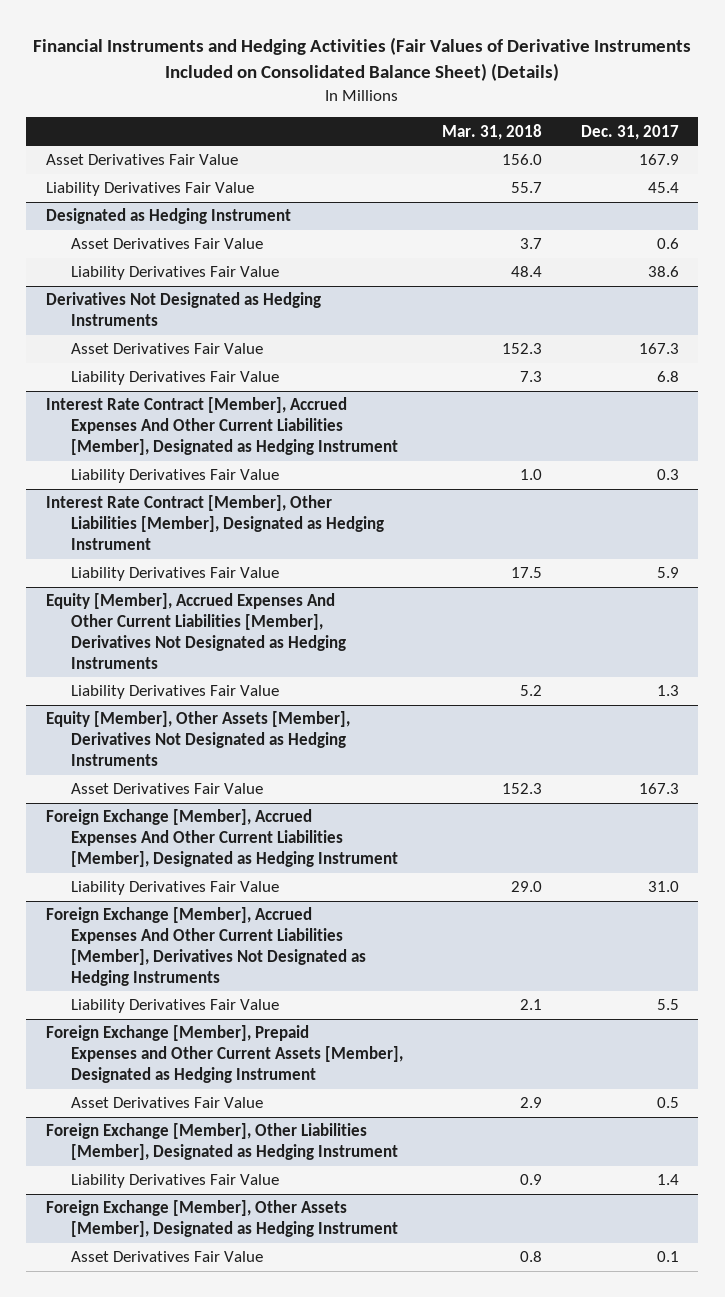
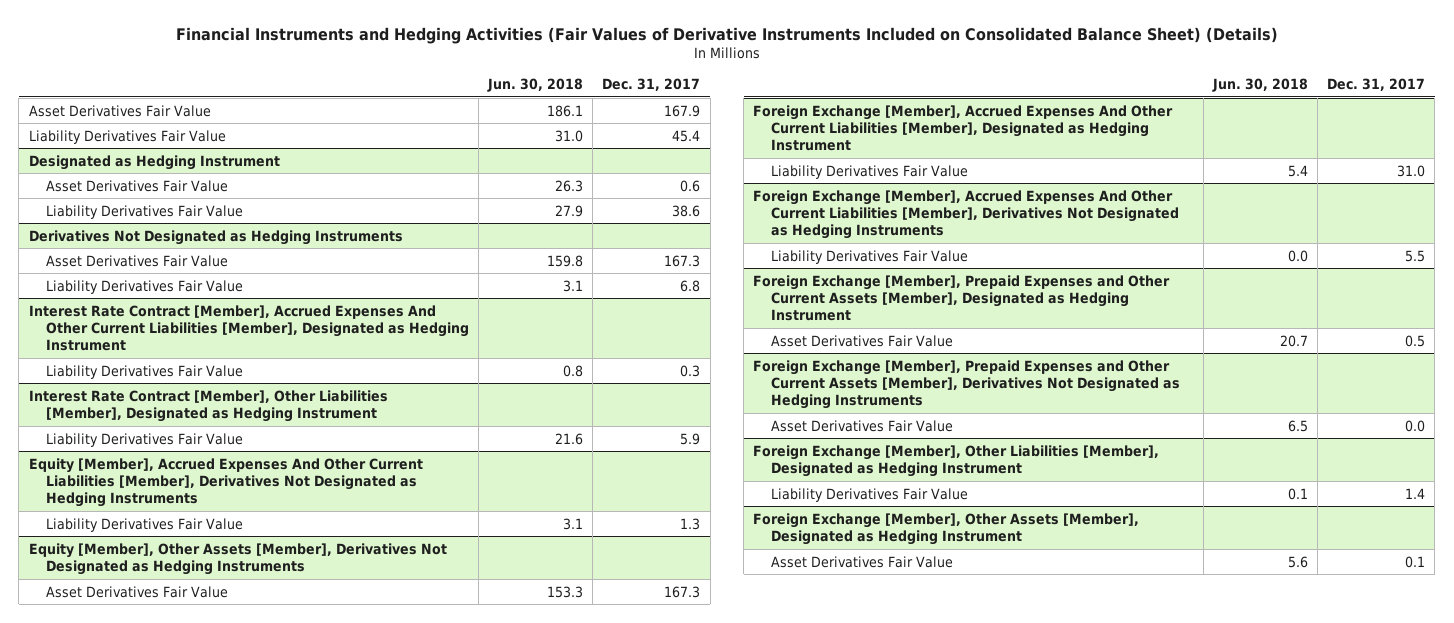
[441,123,542,140] Mar. 31, 2018 -> none
none -> [487,78,584,93] Jun. 30, 2018
none -> [753,359,1180,410] Foreign Exchange [Member], Prepaid Expenses and Other Current Assets [Member], Derivatives Not Designated as Hedging Instruments
none -> [770,419,953,432] Asset Derivatives Fair Value

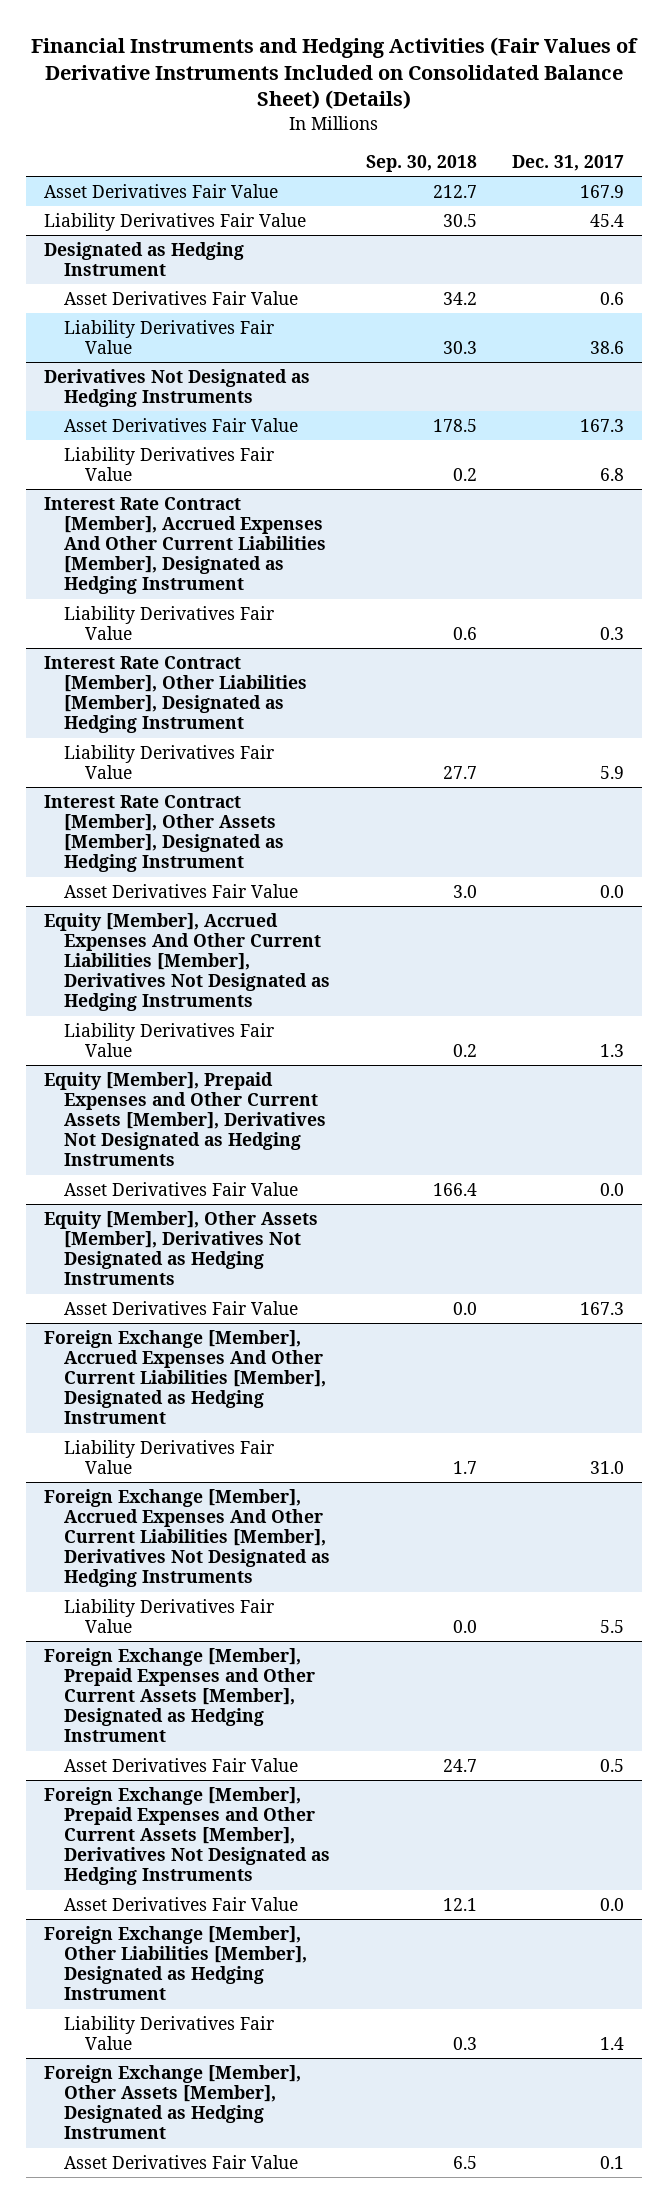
[487,78,584,93] Jun. 30, 2018 -> none
none -> [365,154,477,172] Sep. 30, 2018
none -> [43,794,285,873] Interest Rate Contract [Member], Other Assets [Member], Designated as Hedging Instrument
none -> [64,883,299,898] Asset Derivatives Fair Value
none -> [43,1071,327,1167] Equity [Member], Prepaid Expenses and Other Current Assets [Member], Derivatives Not Designated as Hedging Instruments
none -> [64,1181,299,1196] Asset Derivatives Fair Value

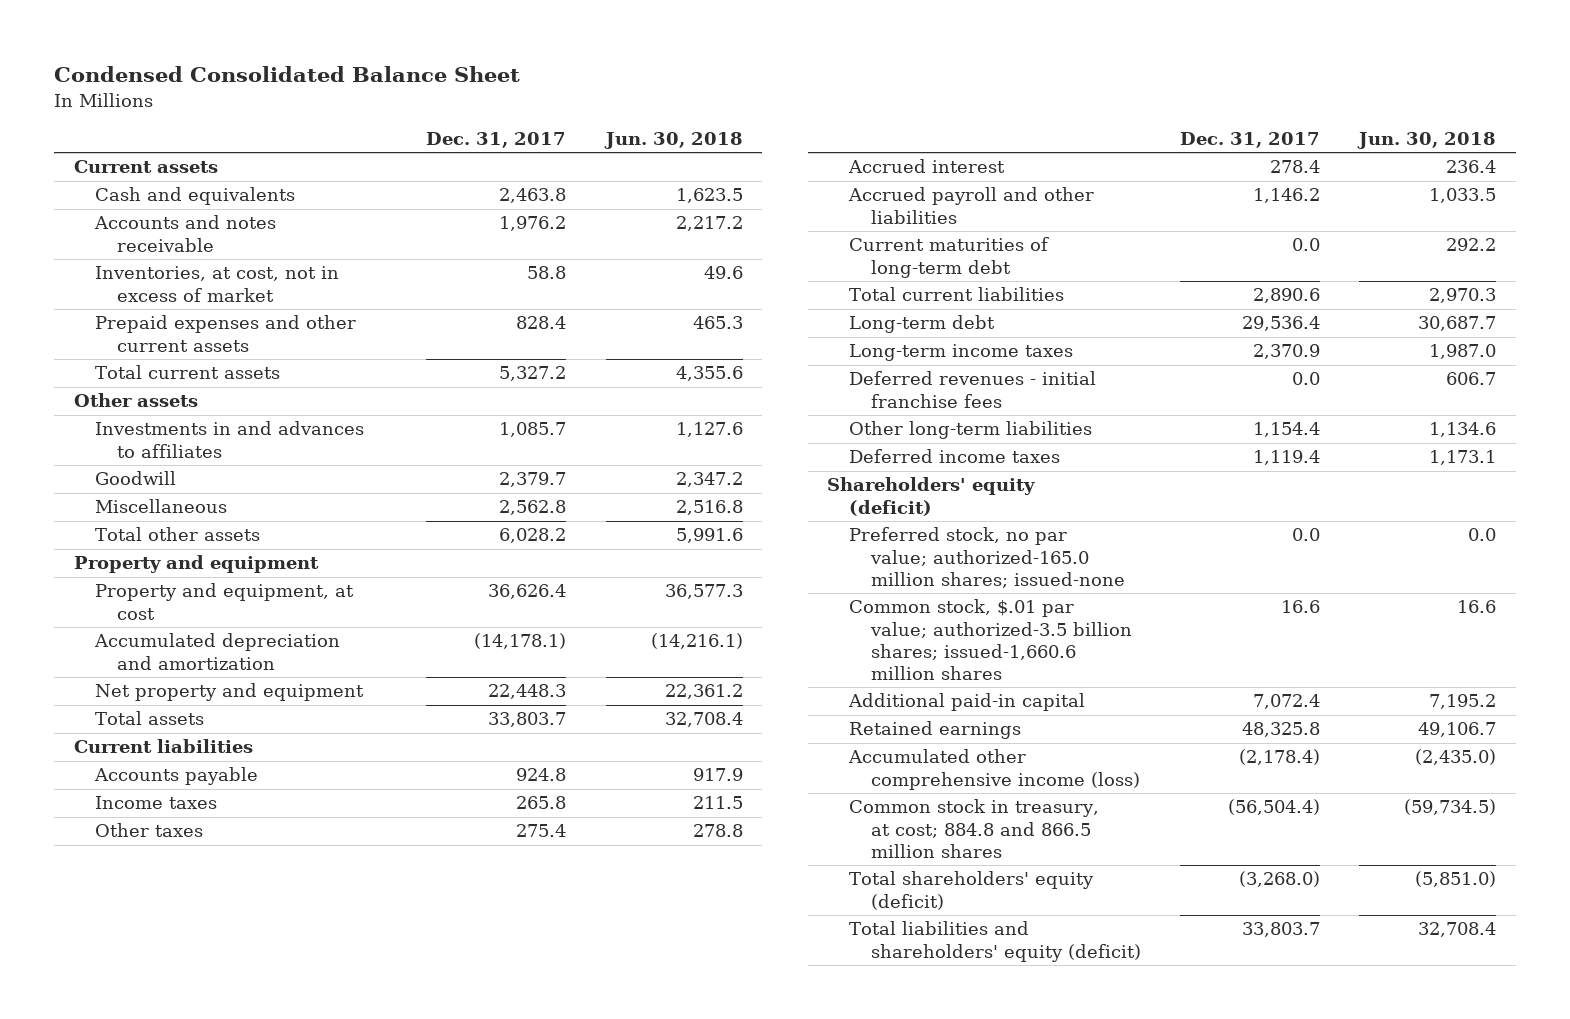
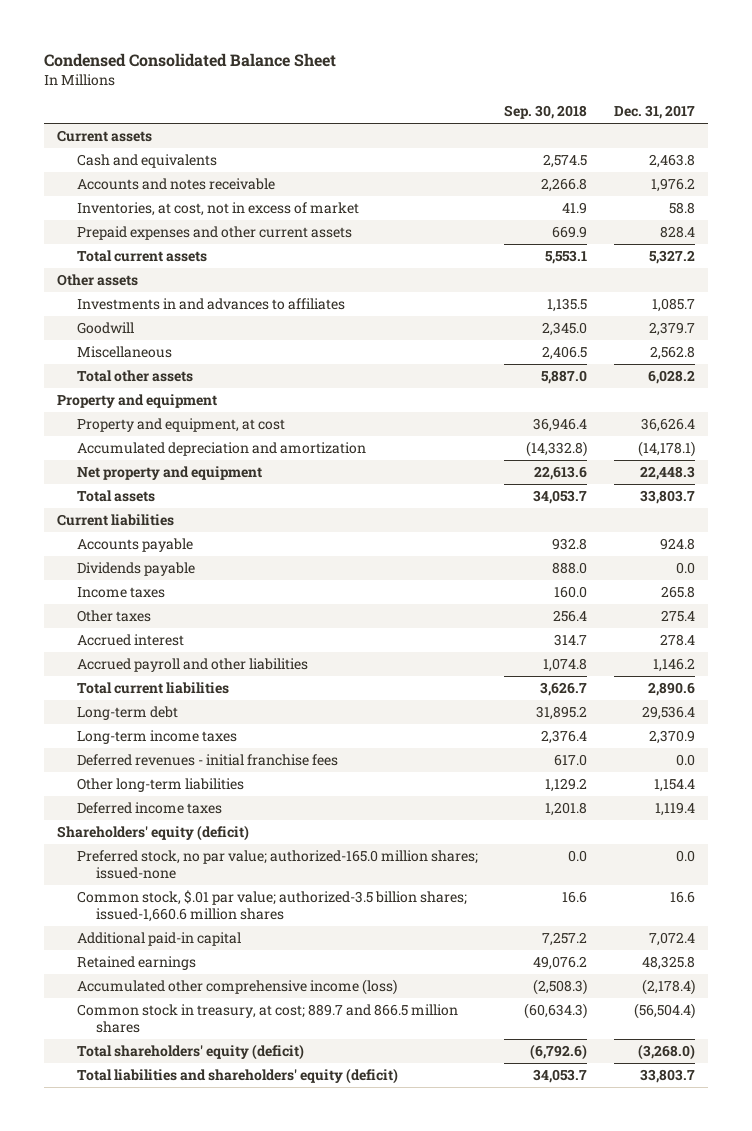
[603,132,743,150] Jun. 30, 2018 -> none
none -> [504,105,588,120] Sep. 30, 2018
none -> [76,562,195,577] Dividends payable
[849,237,1050,278] Current maturities of long-term debt -> none
[849,799,1100,858] Common stock in treasury, at cost; 884.8 and 866.5 million shares -> [76,1004,458,1033] Common stock in treasury, at cost; 889.7 and 866.5 million shares

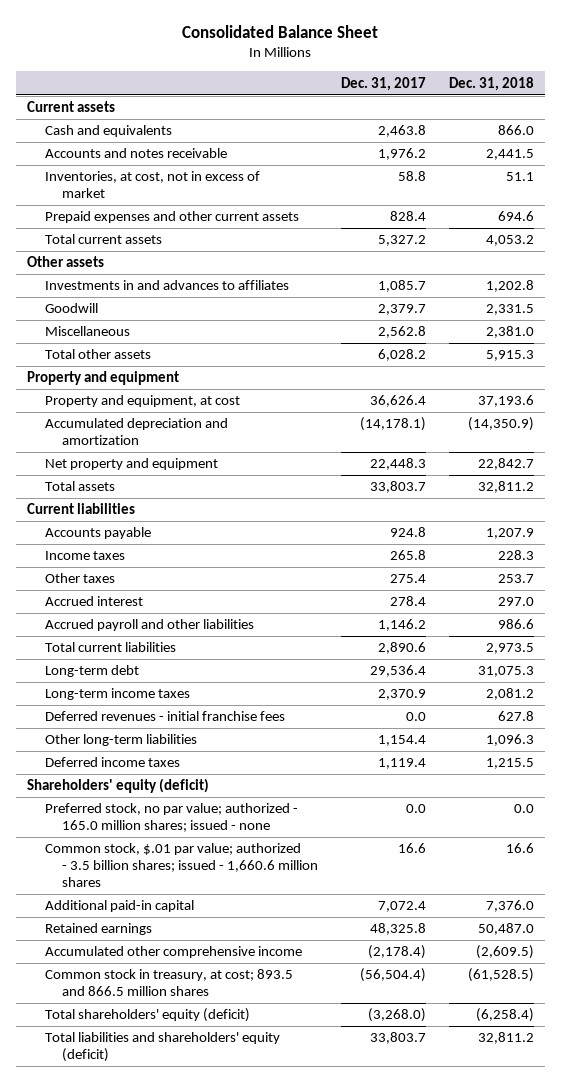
[43,52,336,67] Condensed Consolidated Balance Sheet -> [182,24,379,38] Consolidated Balance Sheet
[504,105,588,120] Sep. 30, 2018 -> none
none -> [448,76,534,91] Dec. 31, 2018
[76,562,195,577] Dividends payable -> none
[76,850,478,879] Preferred stock, no par value; authorized-165.0 million shares; issued-none -> [44,803,298,833] Preferred stock, no par value; authorized - 165.0 million shares; issued - none
[76,890,467,922] Common stock, $.01 par value; authorized-3.5 billion shares; issued-1,660.6 million shares -> [44,843,318,888] Common stock, $.01 par value; authorized - 3.5 billion shares; issued - 1,660.6 million shares
[76,979,397,996] Accumulated other comprehensive income (loss) -> [44,946,302,959] Accumulated other comprehensive income
[76,1004,458,1033] Common stock in treasury, at cost; 889.7 and 866.5 million shares -> [44,969,293,997] Common stock in treasury, at cost; 893.5 and 866.5 million shares

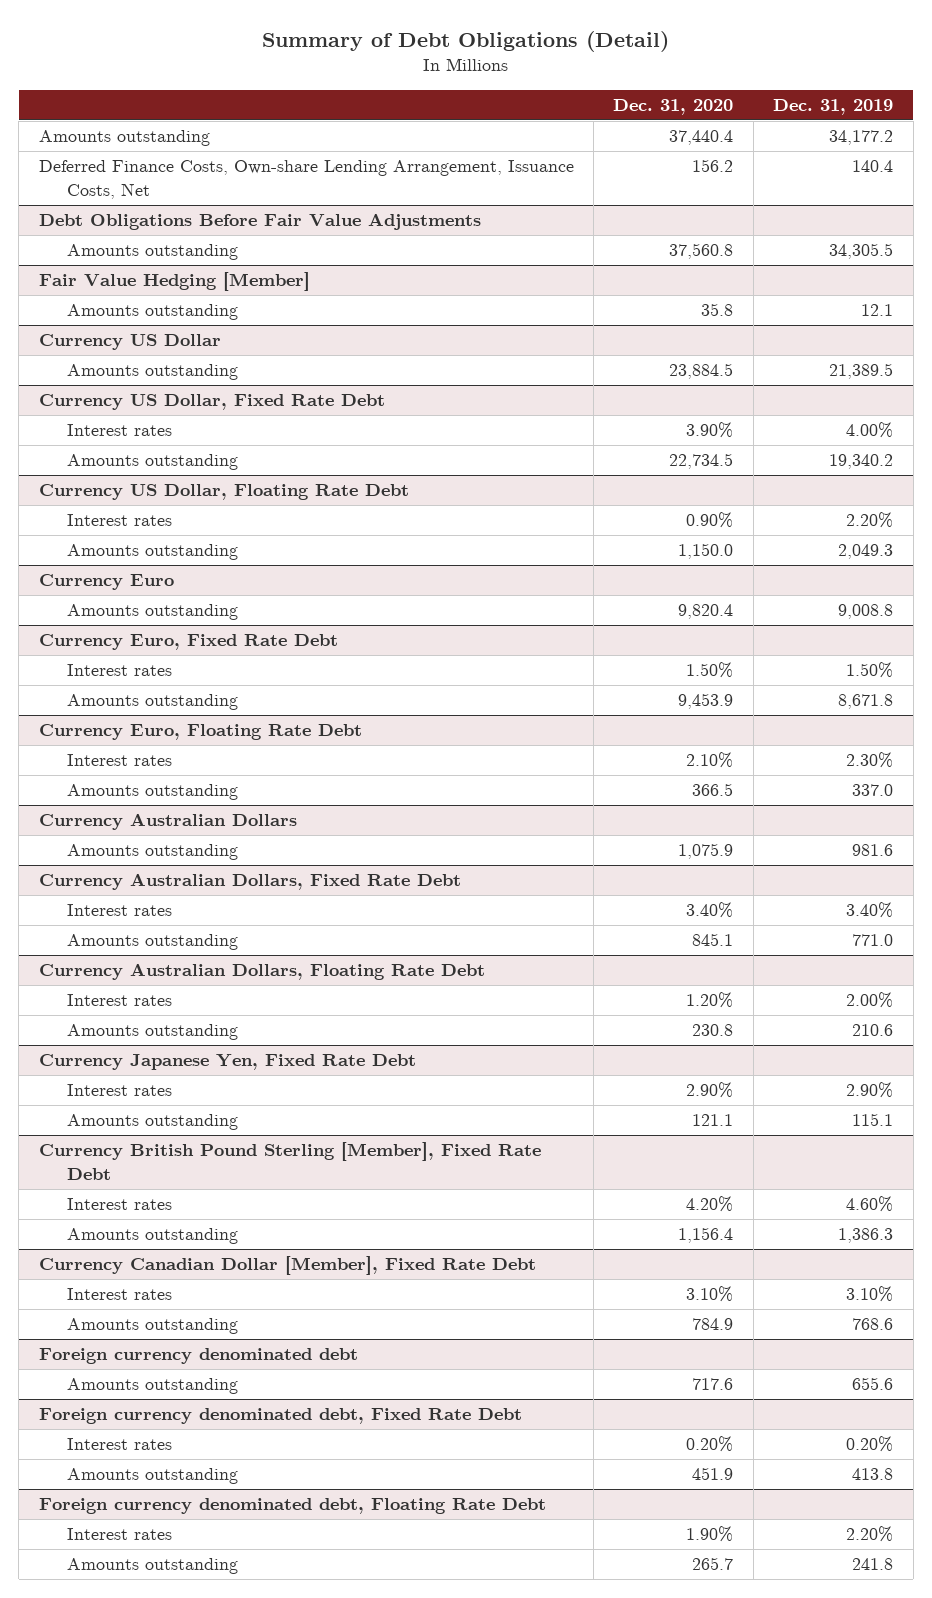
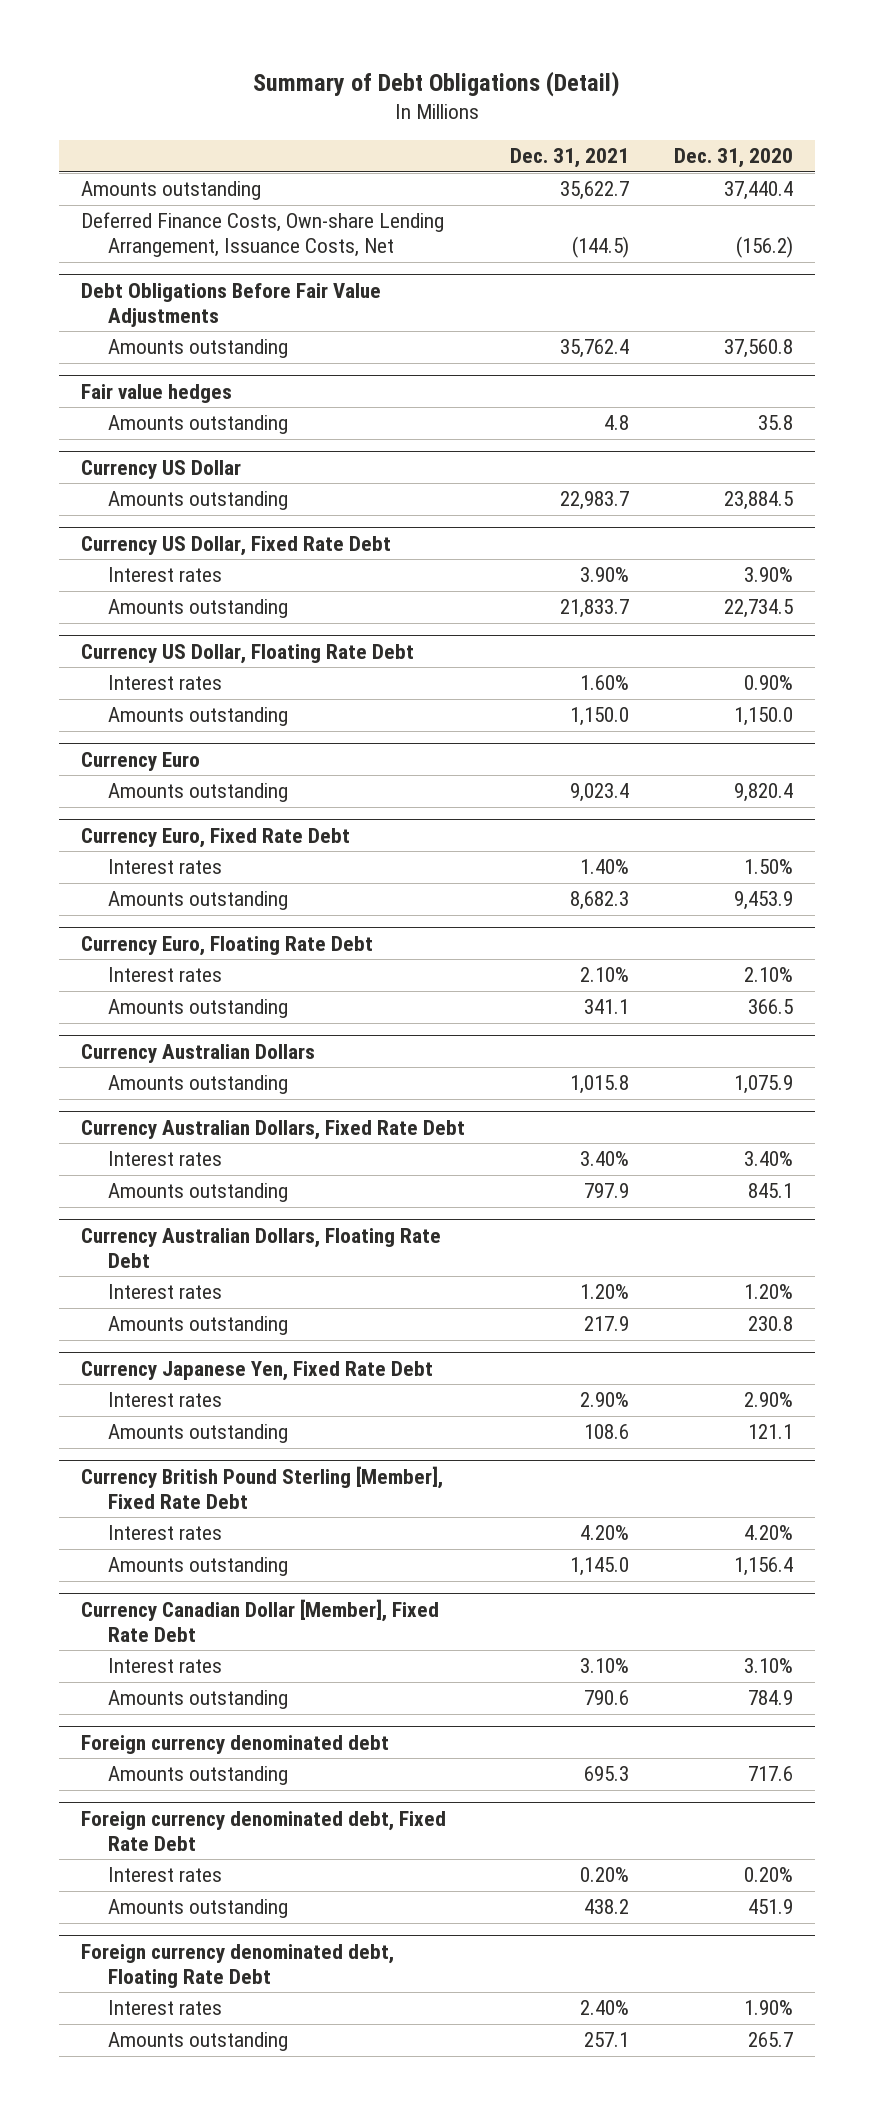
[773,98,894,115] Dec. 31, 2019 -> none
none -> [509,148,629,169] Dec. 31, 2021
[692,159,734,173] 156.2 -> [735,236,793,259] (156.2)
[38,272,310,292] Fair Value Hedging [Member] -> [81,383,233,403] Fair value hedges

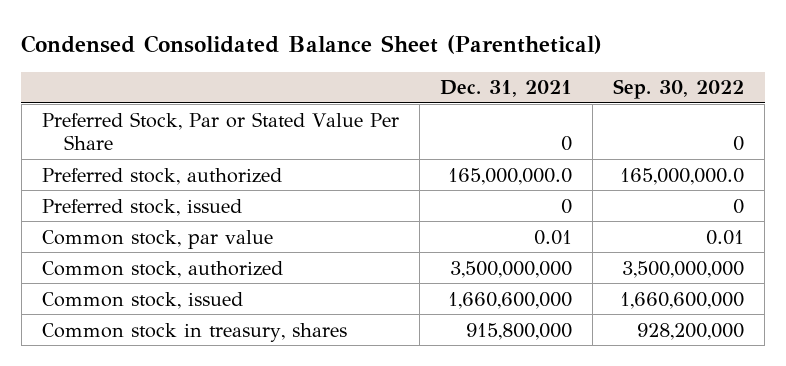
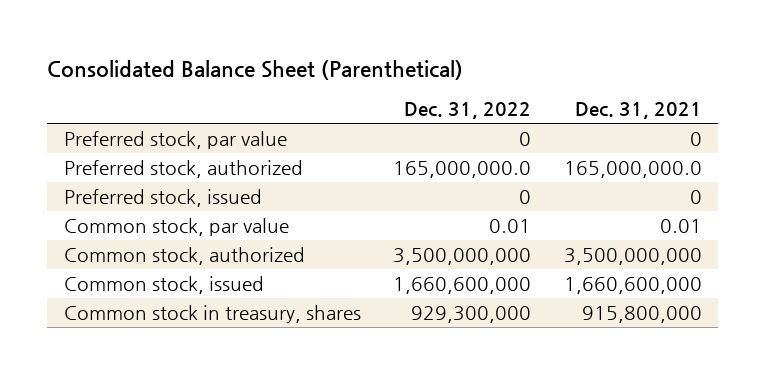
[21,34,603,54] Condensed Consolidated Balance Sheet (Parenthetical) -> [47,59,464,80] Consolidated Balance Sheet (Parenthetical)
[613,79,745,100] Sep. 30, 2022 -> none
none -> [404,101,532,119] Dec. 31, 2022
[41,111,399,150] Preferred Stock, Par or Stated Value Per Share -> [63,130,287,149] Preferred stock, par value

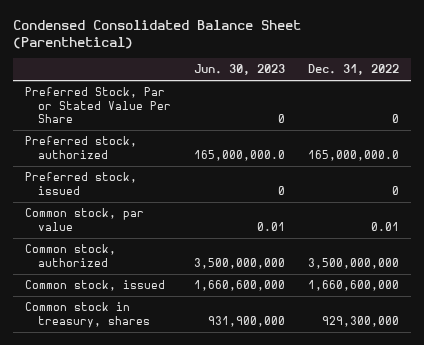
[47,59,464,80] Consolidated Balance Sheet (Parenthetical) -> [13,20,302,50] Condensed Consolidated Balance Sheet (Parenthetical)
[574,101,702,119] Dec. 31, 2021 -> none
none -> [194,64,286,76] Jun. 30, 2023
[63,130,287,149] Preferred stock, par value -> [24,87,171,124] Preferred Stock, Par or Stated Value Per Share

